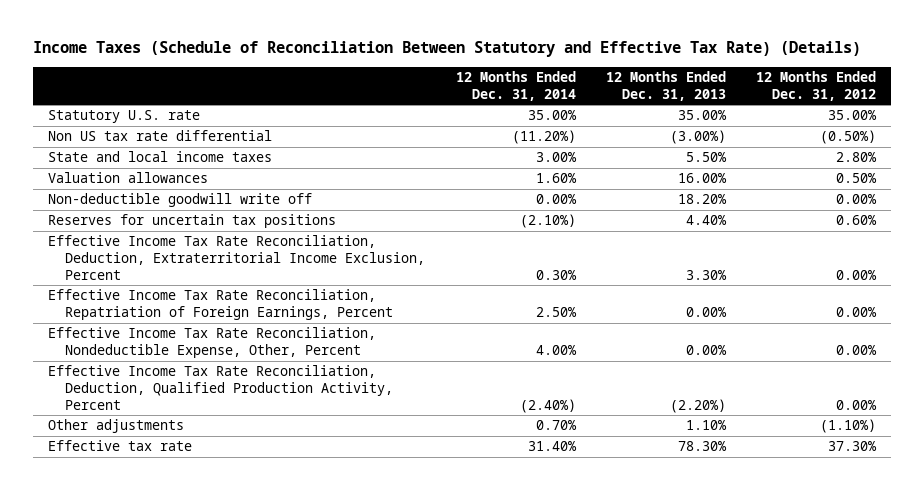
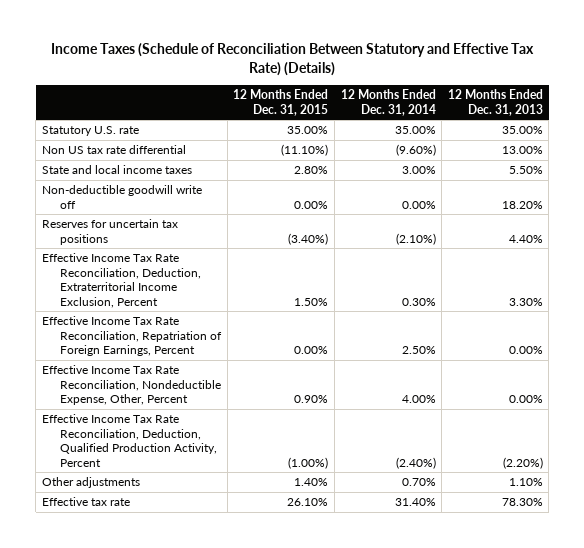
[756,70,877,101] 12 Months Ended Dec. 31, 2012 -> none
none -> [233,89,329,116] 12 Months Ended Dec. 31, 2015
[511,130,576,145] (11.20%) -> [395,144,436,157] (9.60%)
[669,130,726,145] (3.00%) -> [501,146,543,155] 13.00%
[47,172,208,184] Valuation allowances -> none

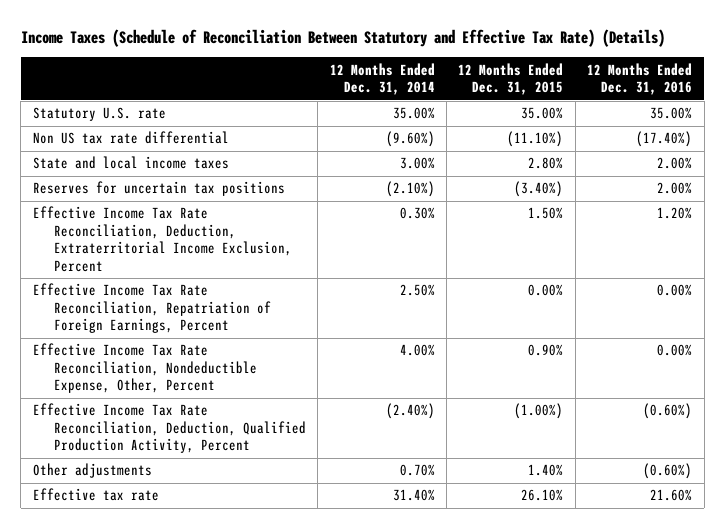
[447,89,543,116] 12 Months Ended Dec. 31, 2013 -> none
none -> [587,62,693,96] 12 Months Ended Dec. 31, 2016
[41,185,202,209] Non-deductible goodwill write off -> none

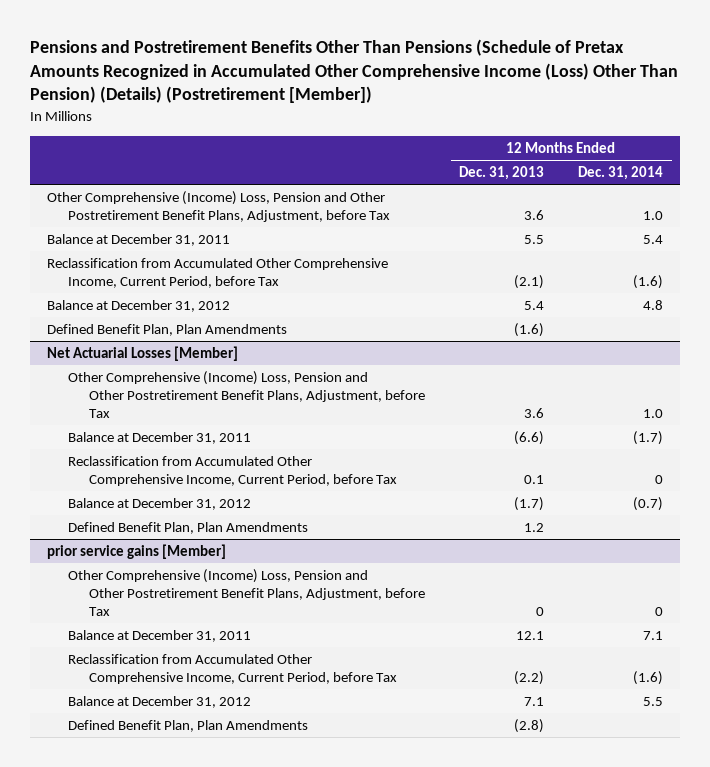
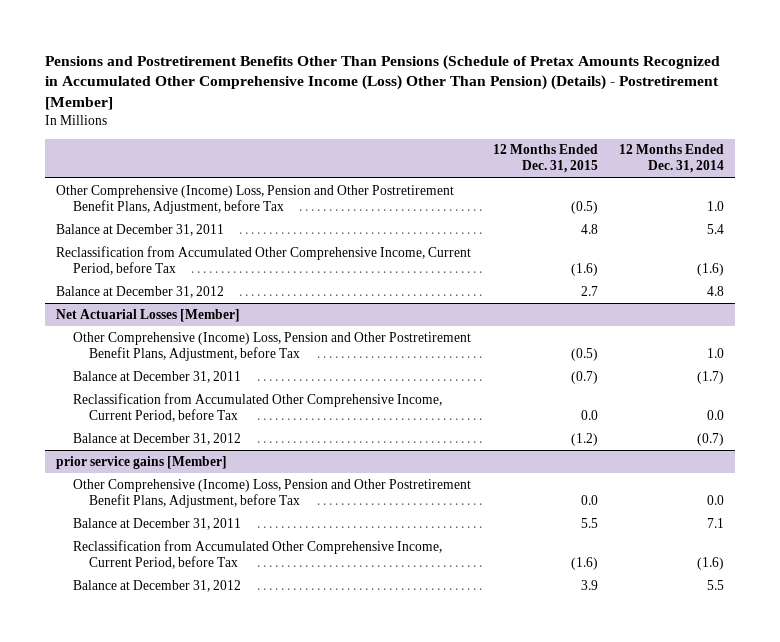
[29,39,678,104] Pensions and Postretirement Benefits Other Than Pensions (Schedule of Pretax Amounts Recognized in Accumulated Other Comprehensive Income (Loss) Other Than Pension) (Details) (Postretirement [Member]) -> [44,54,720,111] Pensions and Postretirement Benefits Other Than Pensions (Schedule of Pretax Amounts Recognized in Accumulated Other Comprehensive Income (Loss) Other Than Pension) (Details) - Postretirement [Member]
[459,166,545,181] Dec. 31, 2013 -> none
none -> [492,144,598,174] 12 Months Ended Dec. 31, 2015
[46,323,287,336] Defined Benefit Plan, Plan Amendments -> none
[655,474,664,484] 0 -> [707,409,725,420] 0.0
[68,521,309,534] Defined Benefit Plan, Plan Amendments -> none
[655,606,664,616] 0 -> [707,494,725,505] 0.0
[68,719,309,732] Defined Benefit Plan, Plan Amendments -> none

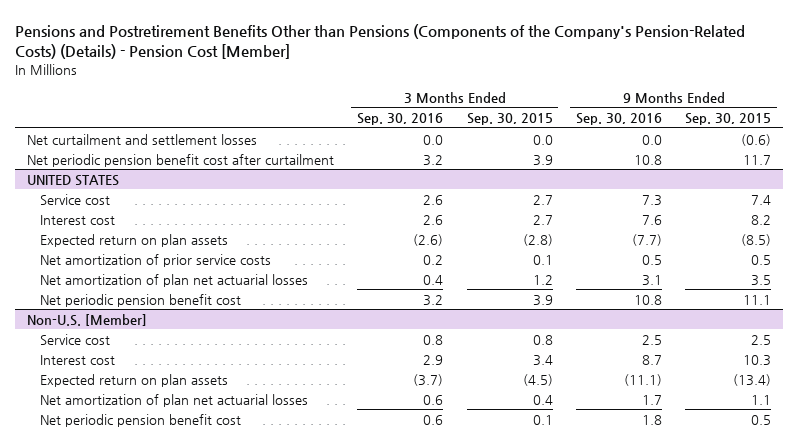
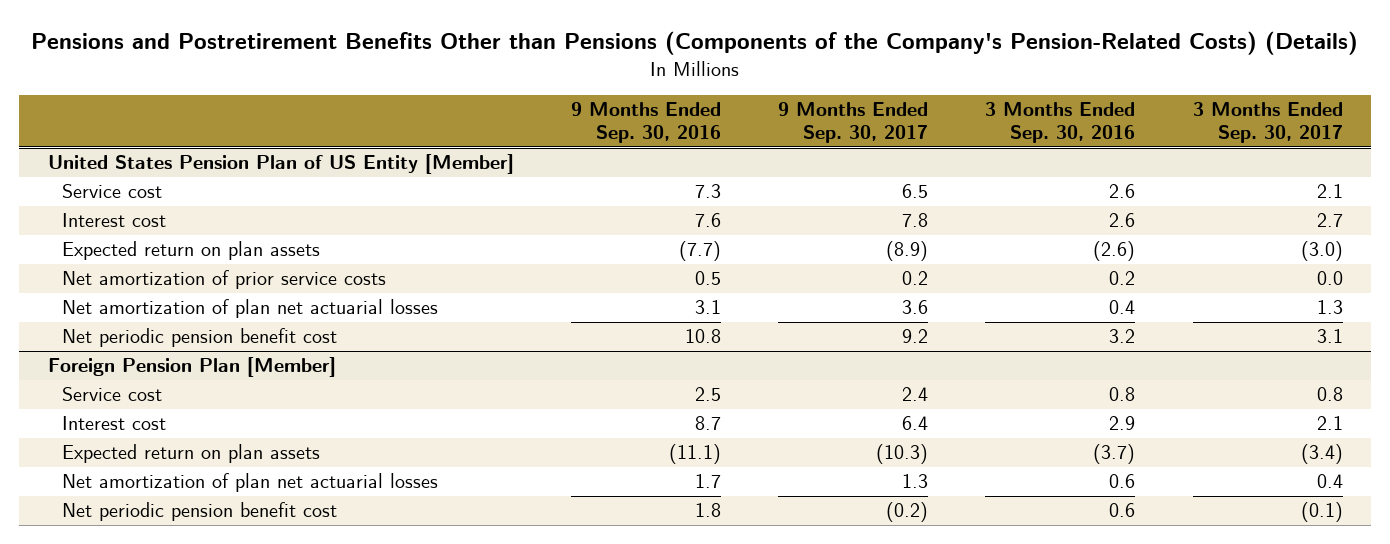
[15,23,746,60] Pensions and Postretirement Benefits Other than Pensions (Components of the Company's Pension-Related Costs) (Details) - Pension Cost [Member] -> [31,31,1359,56] Pensions and Postretirement Benefits Other than Pensions (Components of the Company's Pension-Related Costs) (Details)
[466,113,553,126] Sep. 30, 2015 -> none
[685,113,772,126] Sep. 30, 2015 -> none
none -> [778,102,929,144] 9 Months Ended Sep. 30, 2017
none -> [1192,102,1343,144] 3 Months Ended Sep. 30, 2017
[26,133,257,145] Net curtailment and settlement losses -> none
[26,153,334,167] Net periodic pension benefit cost after curtailment -> none
[26,174,119,186] UNITED STATES -> none
none -> [47,154,514,175] United States Pension Plan of US Entity [Member]
[26,313,147,326] Non-U.S. [Member] -> none
none -> [47,357,336,378] Foreign Pension Plan [Member]

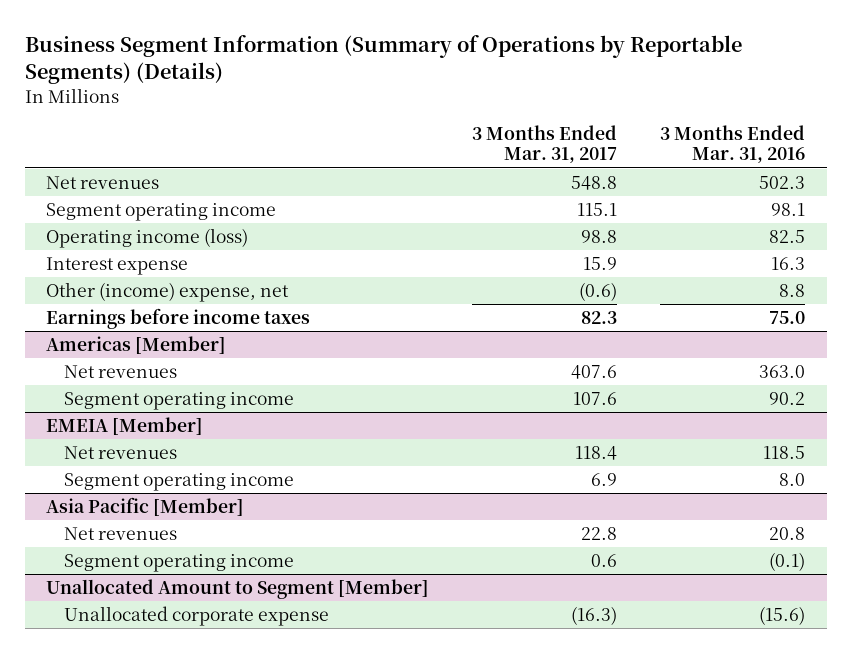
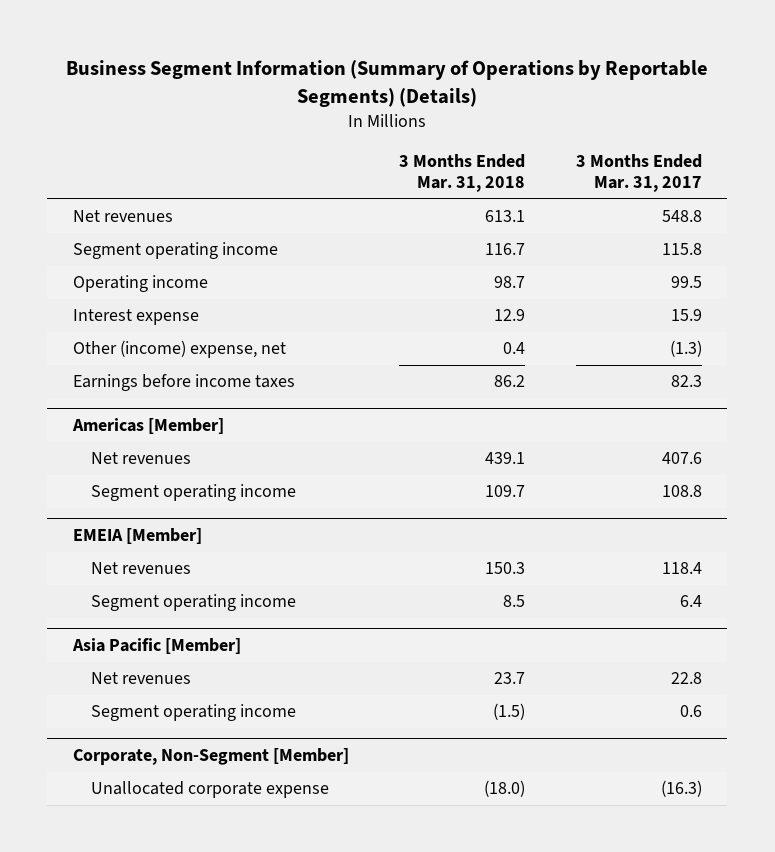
[660,124,806,164] 3 Months Ended Mar. 31, 2016 -> none
none -> [399,153,526,193] 3 Months Ended Mar. 31, 2018
[577,202,618,216] 115.1 -> [662,243,703,256] 115.8
[46,227,249,248] Operating income (loss) -> [72,275,208,293] Operating income
[581,229,618,243] 98.8 -> [671,276,703,289] 99.5
[579,281,618,301] (0.6) -> [670,340,703,358] (1.3)
[573,391,618,405] 107.6 -> [662,485,703,498] 108.8
[591,472,618,486] 6.9 -> [680,595,703,608] 6.4
[46,578,430,599] Unallocated Amount to Segment [Member] -> none
none -> [72,748,349,766] Corporate, Non-Segment [Member]

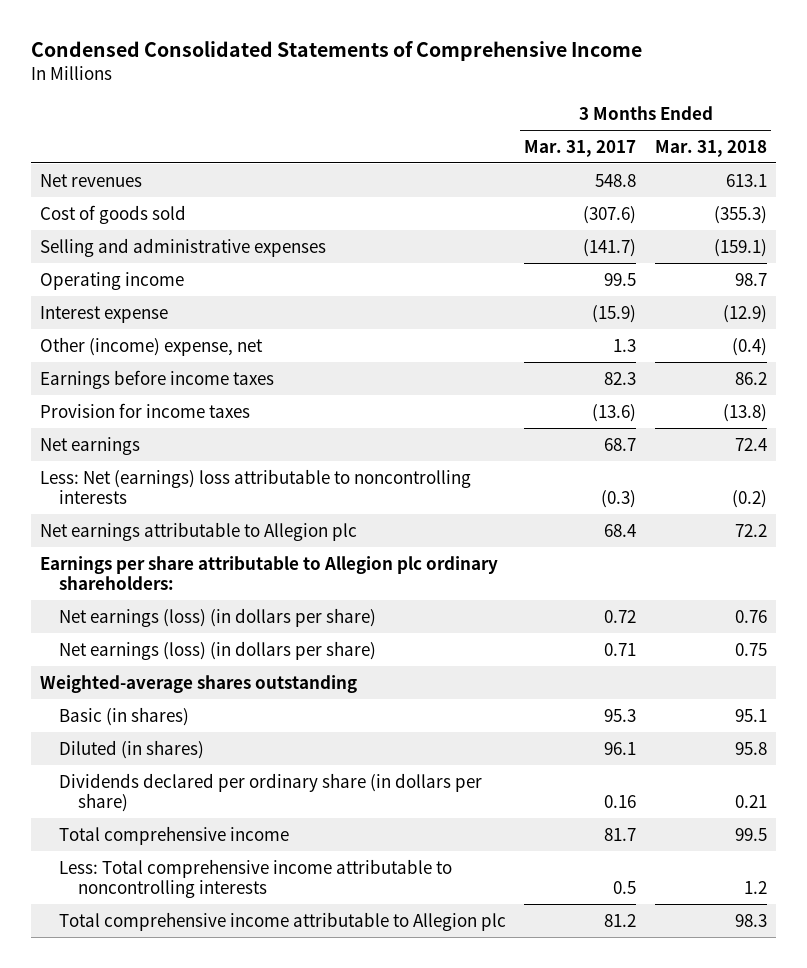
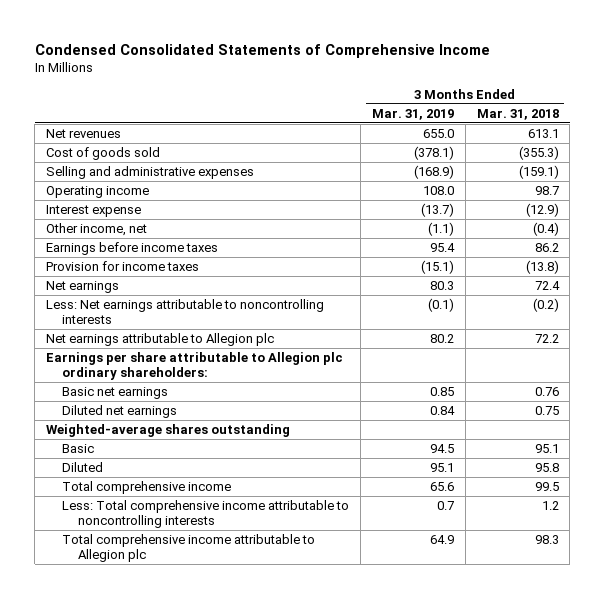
[524,139,637,157] Mar. 31, 2017 -> none
none -> [371,108,454,120] Mar. 31, 2019
[39,336,263,356] Other (income) expense, net -> [46,223,148,237] Other income, net
[39,468,471,505] Less: Net (earnings) loss attributable to noncontrolling interests -> [46,299,325,324] Less: Net earnings attributable to noncontrolling interests
[58,607,376,627] Net earnings (loss) (in dollars per share) -> [62,387,169,400] Basic net earnings
[58,640,376,660] Net earnings (loss) (in dollars per share) -> [62,405,178,419] Diluted net earnings
[58,772,482,813] Dividends declared per ordinary share (in dollars per share) -> none
[58,706,189,726] Basic (in shares) -> [62,444,95,454] Basic
[58,739,204,759] Diluted (in shares) -> [62,462,104,473] Diluted

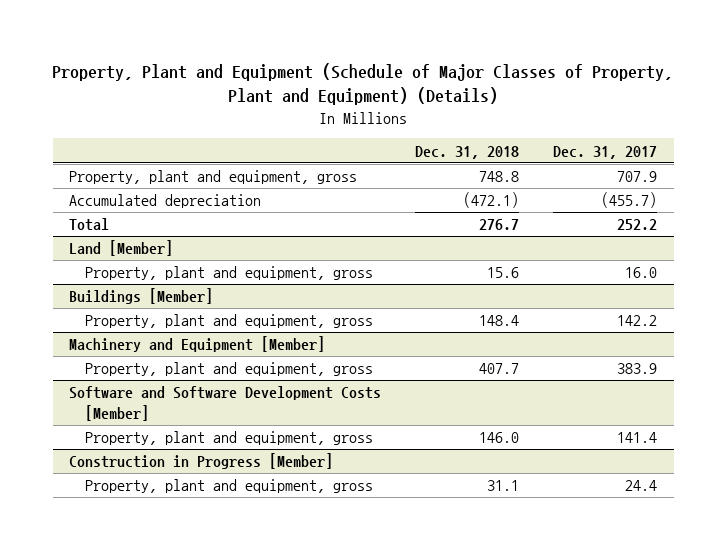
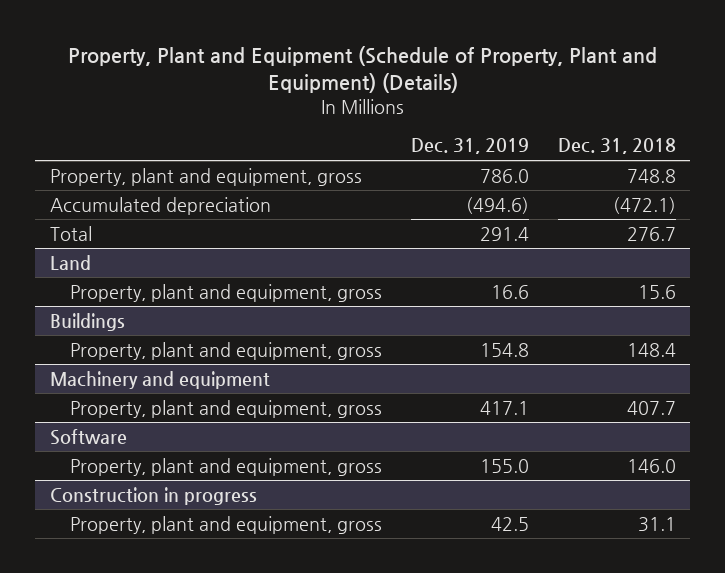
[52,62,674,106] Property, Plant and Equipment (Schedule of Major Classes of Property, Plant and Equipment) (Details) -> [67,46,657,94] Property, Plant and Equipment (Schedule of Property, Plant and Equipment) (Details)
[552,145,657,159] Dec. 31, 2017 -> none
none -> [410,138,529,155] Dec. 31, 2019
[69,240,174,257] Land [Member] -> [49,254,91,270] Land
[69,288,214,305] Buildings [Member] -> [49,312,125,331] Buildings
[69,336,326,353] Machinery and Equipment [Member] -> [49,370,270,389] Machinery and equipment
[69,386,382,421] Software and Software Development Costs [Member] -> [49,428,127,445] Software
[69,453,334,470] Construction in Progress [Member] -> [49,486,257,505] Construction in progress

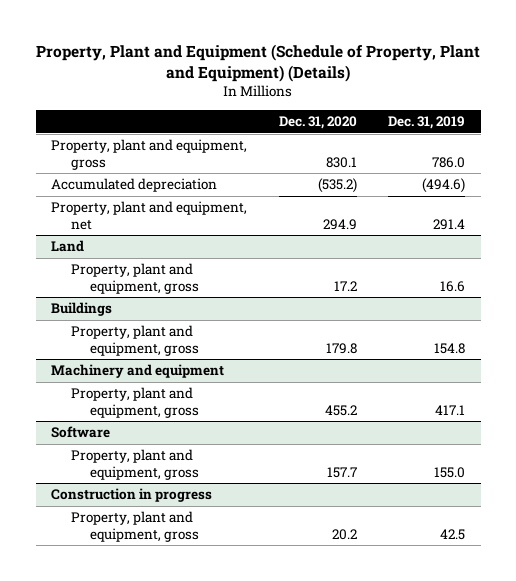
[557,138,676,155] Dec. 31, 2018 -> none
none -> [278,116,357,130] Dec. 31, 2020
[49,225,92,241] Total -> [51,201,248,230] Property, plant and equipment, net

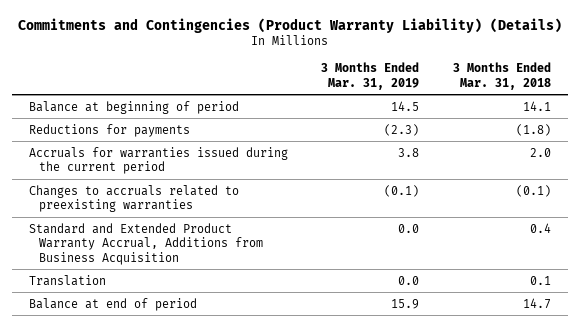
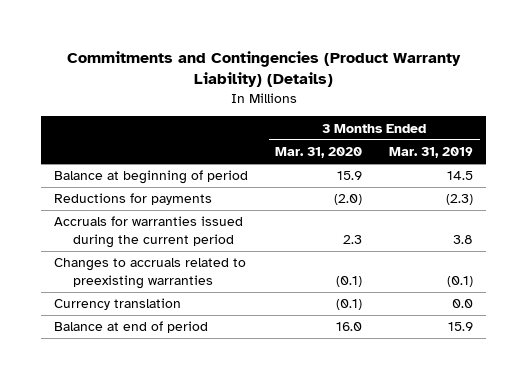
[453,62,552,90] 3 Months Ended Mar. 31, 2018 -> none
none -> [275,147,363,159] Mar. 31, 2020
[28,222,263,265] Standard and Extended Product Warranty Accrual, Additions from Business Acquisition -> none
[28,274,106,286] Translation -> [54,298,182,311] Currency translation

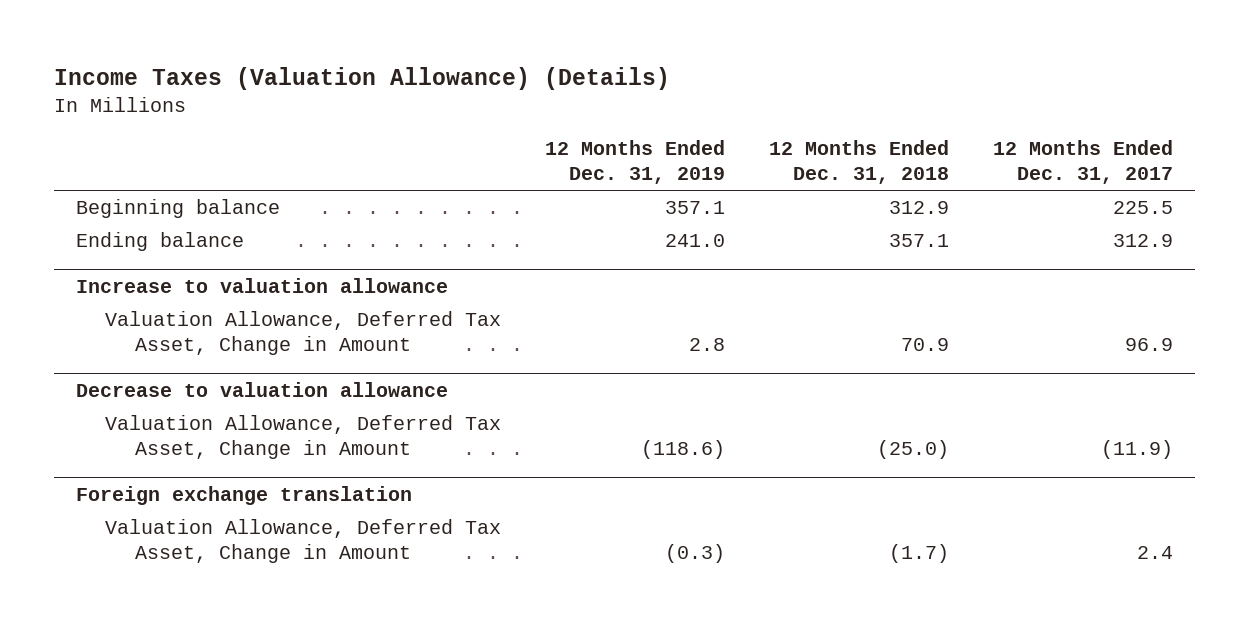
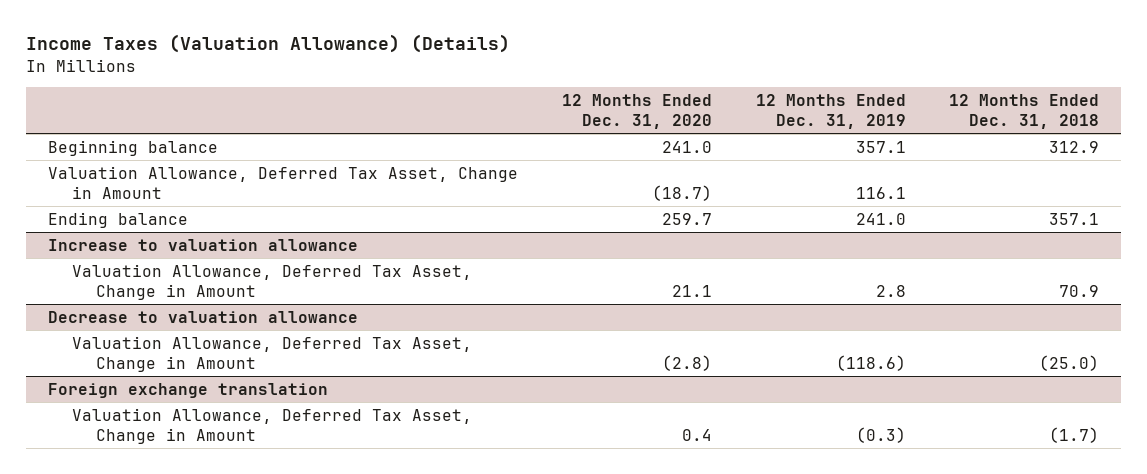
[992,140,1173,185] 12 Months Ended Dec. 31, 2017 -> none
none -> [561,94,712,130] 12 Months Ended Dec. 31, 2020
none -> [47,165,518,199] Valuation Allowance, Deferred Tax Asset, Change in Amount

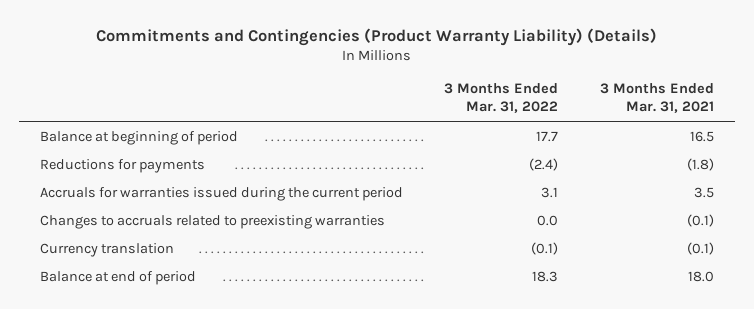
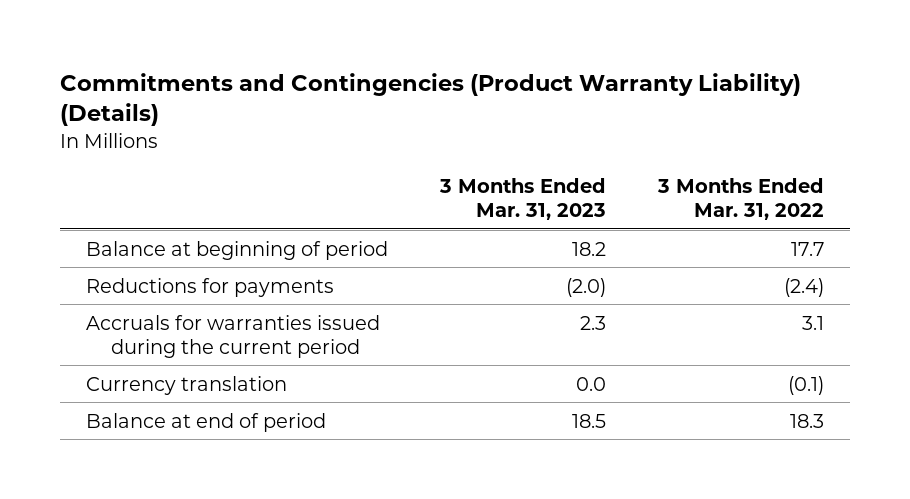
[600,83,715,114] 3 Months Ended Mar. 31, 2021 -> none
none -> [439,177,607,220] 3 Months Ended Mar. 31, 2023
[39,214,385,229] Changes to accruals related to preexisting warranties -> none

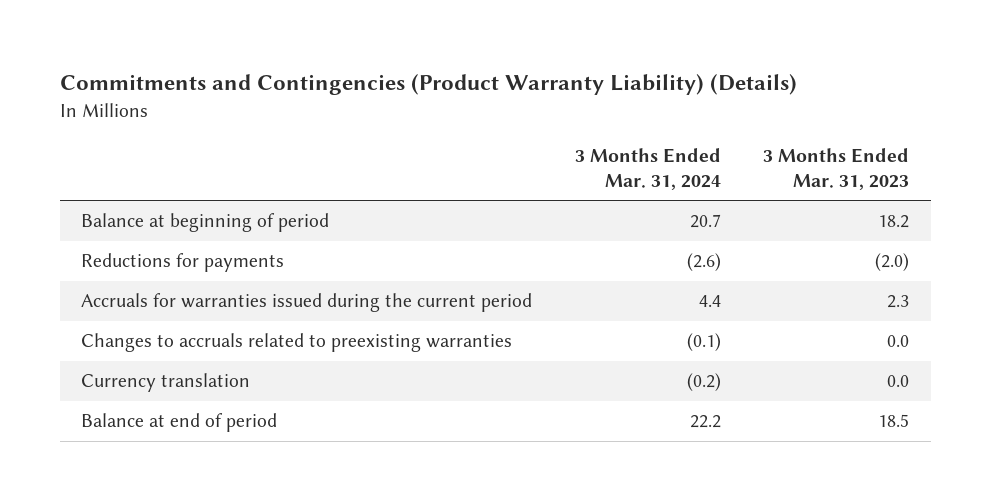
[657,177,825,220] 3 Months Ended Mar. 31, 2022 -> none
none -> [574,148,721,190] 3 Months Ended Mar. 31, 2024
none -> [81,333,513,353] Changes to accruals related to preexisting warranties

